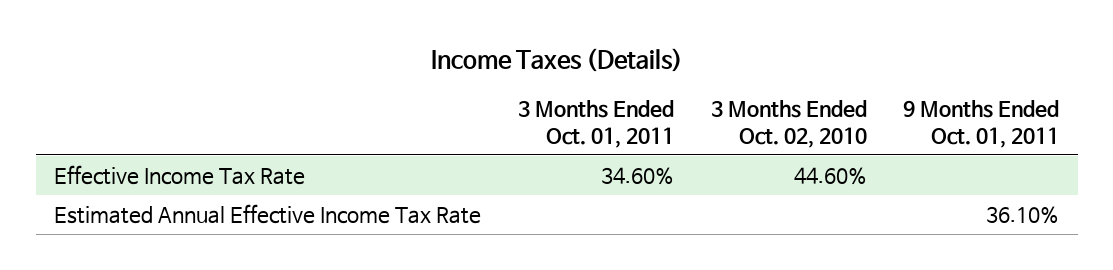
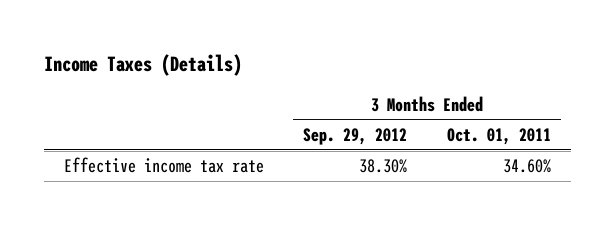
[710,99,867,148] 3 Months Ended Oct. 02, 2010 -> none
[903,99,1060,148] 9 Months Ended Oct. 01, 2011 -> none
none -> [303,128,408,146] Sep. 29, 2012
[54,203,482,224] Estimated Annual Effective Income Tax Rate -> none
[54,164,306,185] Effective Income Tax Rate -> [63,157,264,174] Effective income tax rate

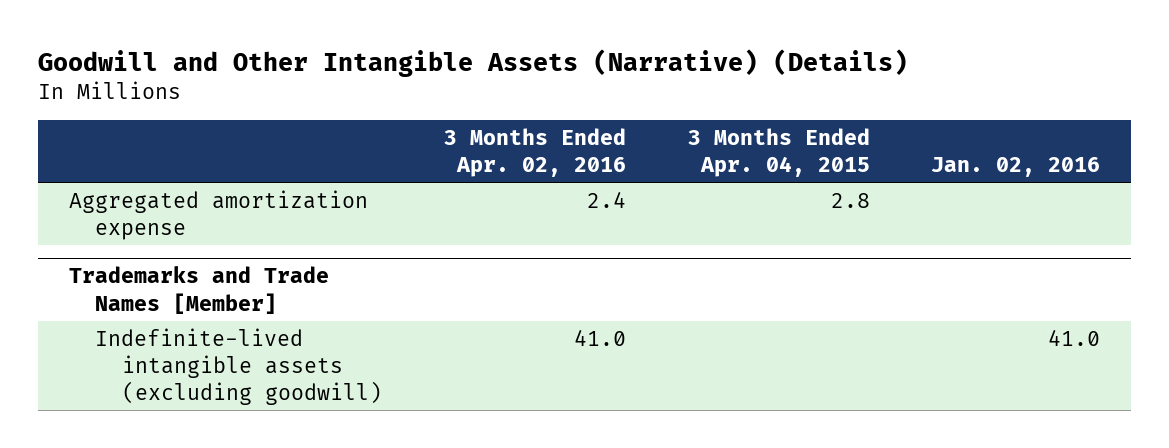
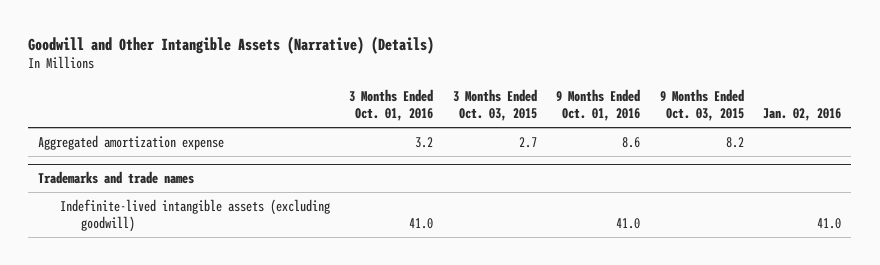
[443,127,626,178] 3 Months Ended Apr. 02, 2016 -> none
[687,127,870,178] 3 Months Ended Apr. 04, 2015 -> none
none -> [349,88,434,122] 3 Months Ended Oct. 01, 2016
none -> [452,88,537,122] 3 Months Ended Oct. 03, 2015
none -> [556,88,641,122] 9 Months Ended Oct. 01, 2016
none -> [659,88,744,122] 9 Months Ended Oct. 03, 2015
[68,266,329,314] Trademarks and Trade Names [Member] -> [38,171,195,185] Trademarks and trade names

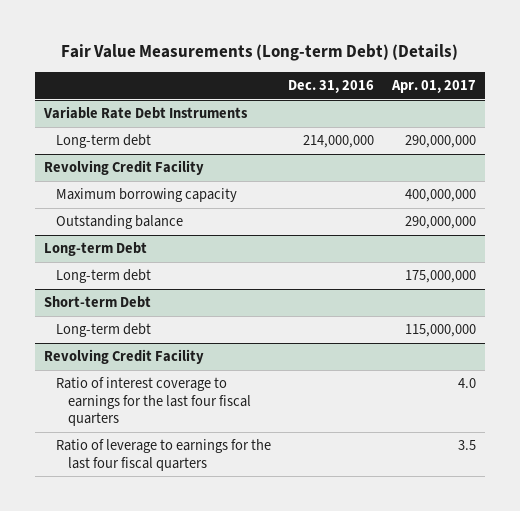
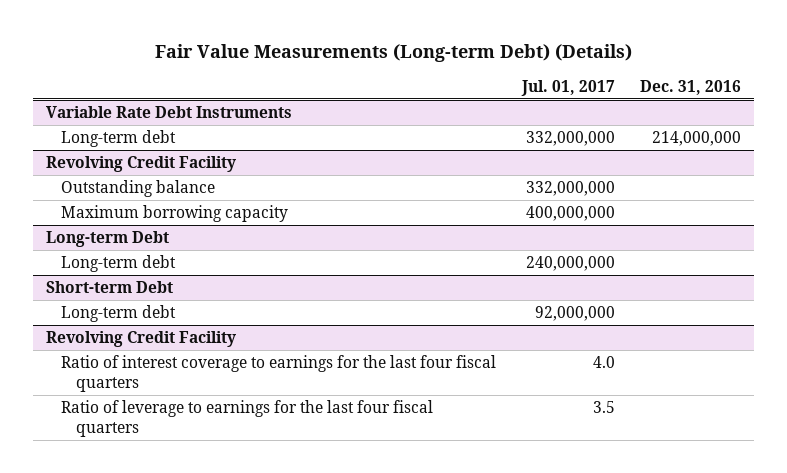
[391,80,477,94] Apr. 01, 2017 -> none
none -> [520,79,615,96] Jul. 01, 2017
[55,188,237,203] Maximum borrowing capacity -> [61,205,289,223] Maximum borrowing capacity

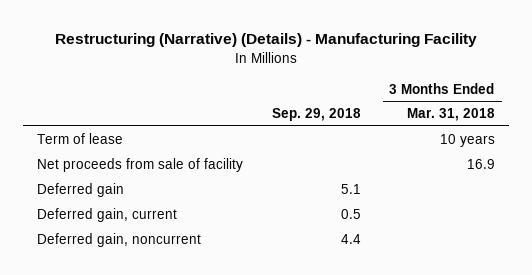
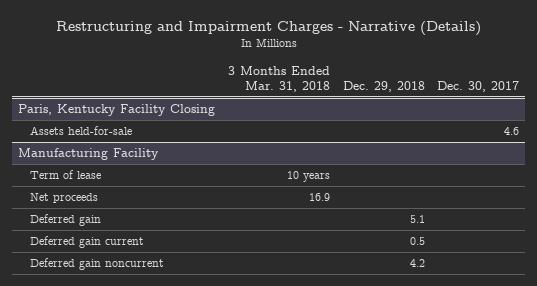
[55,33,478,48] Restructuring (Narrative) (Details) - Manufacturing Facility -> [55,20,481,36] Restructuring and Impairment Charges - Narrative (Details)
[272,108,362,122] Sep. 29, 2018 -> none
none -> [342,80,425,92] Dec. 29, 2018
none -> [437,80,520,92] Dec. 30, 2017
none -> [18,104,216,117] Paris, Kentucky Facility Closing
none -> [29,126,132,136] Assets held-for-sale
none -> [18,148,160,161] Manufacturing Facility
[37,158,244,173] Net proceeds from sale of facility -> [29,193,98,204] Net proceeds
[37,208,178,223] Deferred gain, current -> [29,236,144,249] Deferred gain current
[37,233,202,248] Deferred gain, noncurrent -> [29,258,164,271] Deferred gain noncurrent

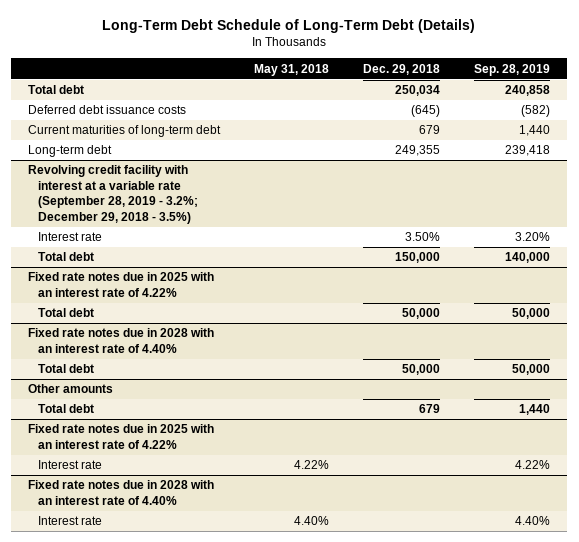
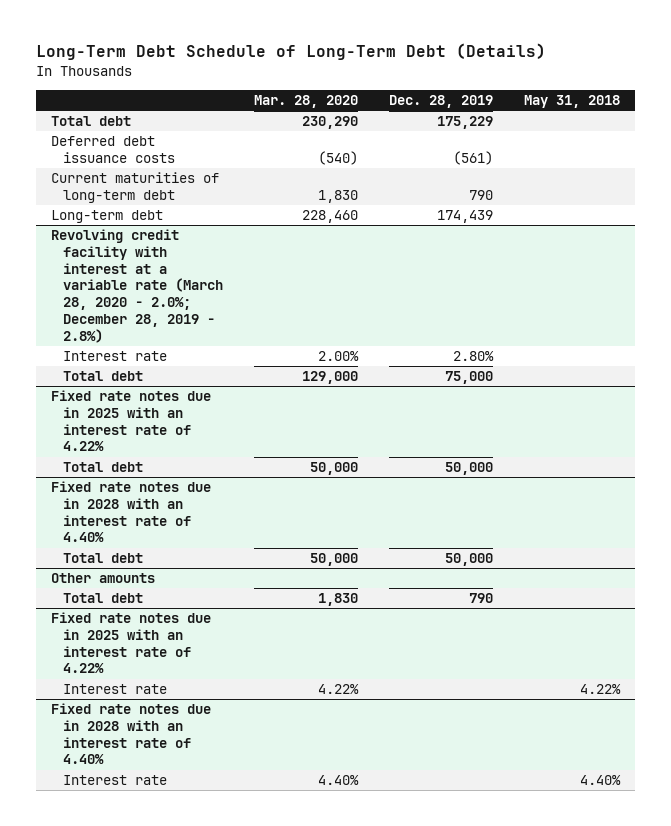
[363,63,441,75] Dec. 29, 2018 -> none
[474,63,551,76] Sep. 28, 2019 -> none
none -> [254,95,359,109] Mar. 28, 2020
none -> [389,95,494,109] Dec. 28, 2019
[28,165,198,224] Revolving credit facility with interest at a variable rate (September 28, 2019 - 3.2%; December 29, 2018 - 3.5%) -> [51,229,224,343] Revolving credit facility with interest at a variable rate (March 28, 2020 - 2.0%; December 28, 2019 - 2.8%)

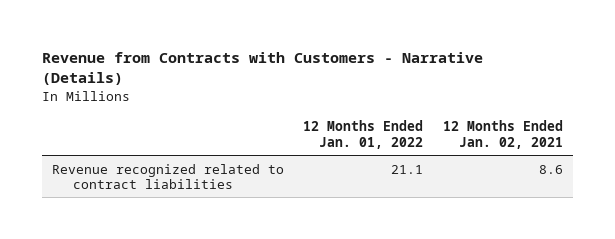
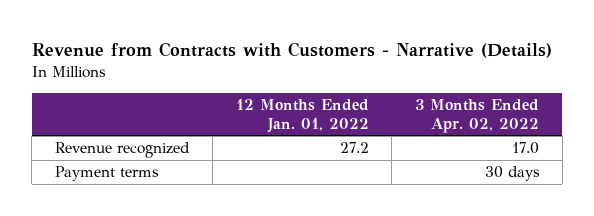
[443,120,564,150] 12 Months Ended Jan. 02, 2021 -> none
none -> [415,98,540,133] 3 Months Ended Apr. 02, 2022
[51,163,284,190] Revenue recognized related to contract liabilities -> [55,142,191,159] Revenue recognized
[391,164,424,174] 21.1 -> [339,142,369,154] 27.2
none -> [55,166,160,182] Payment terms

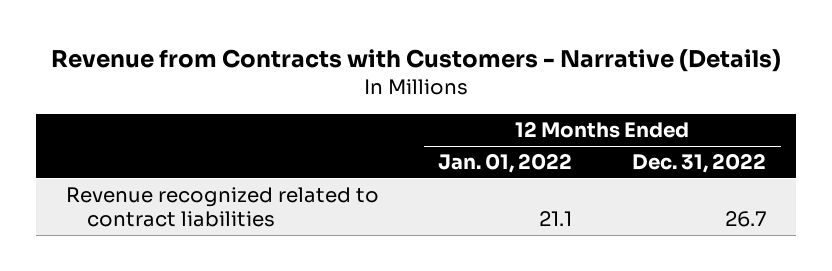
[415,98,540,133] 3 Months Ended Apr. 02, 2022 -> none
none -> [632,153,767,174] Dec. 31, 2022
[55,166,160,182] Payment terms -> none
[55,142,191,159] Revenue recognized -> [65,187,379,228] Revenue recognized related to contract liabilities
[339,142,369,154] 27.2 -> [539,211,573,227] 21.1

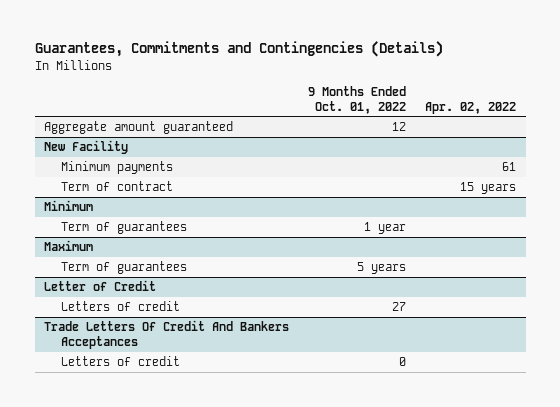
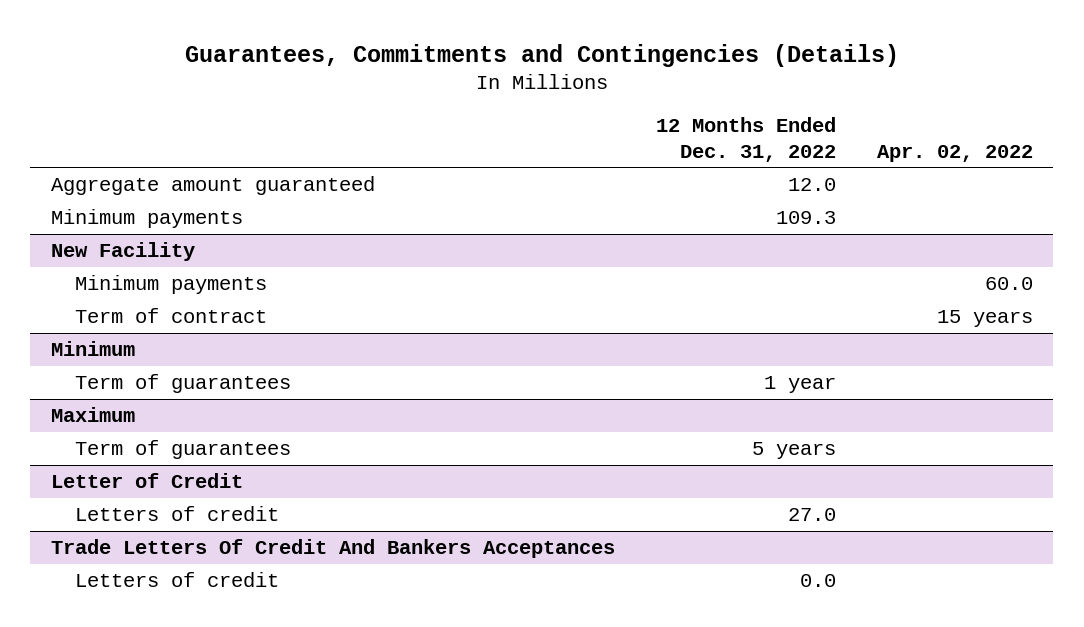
[308,85,407,114] 9 Months Ended Oct. 01, 2022 -> none
none -> [655,117,836,162] 12 Months Ended Dec. 31, 2022
none -> [50,209,243,229] Minimum payments
[502,162,517,172] 61 -> [984,277,1033,291] 60.0

